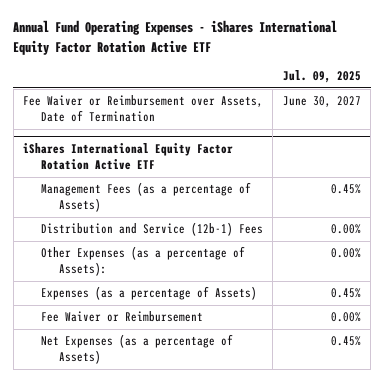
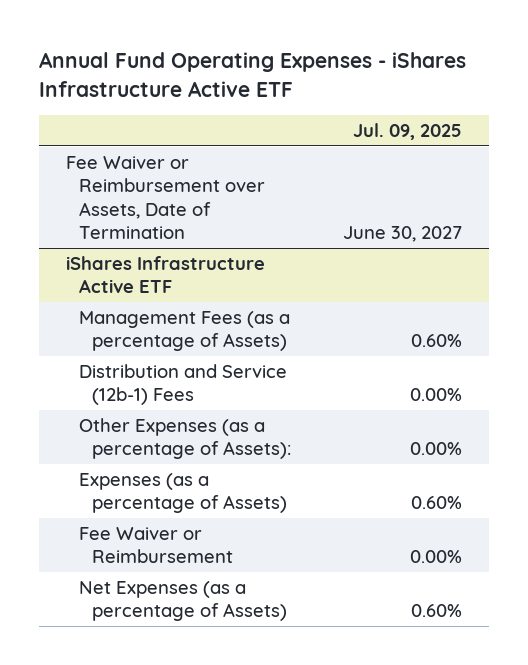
[13,20,338,55] Annual Fund Operating Expenses - iShares International Equity Factor Rotation Active ETF -> [39,52,467,97] Annual Fund Operating Expenses - iShares Infrastructure Active ETF
[23,143,234,171] iShares International Equity Factor Rotation Active ETF -> none
none -> [65,255,265,294] iShares Infrastructure Active ETF
[330,184,361,195] 0.45% -> [411,334,463,348] 0.60%
[330,288,361,299] 0.45% -> [411,496,463,510] 0.60%
[330,336,361,347] 0.45% -> [411,604,463,618] 0.60%

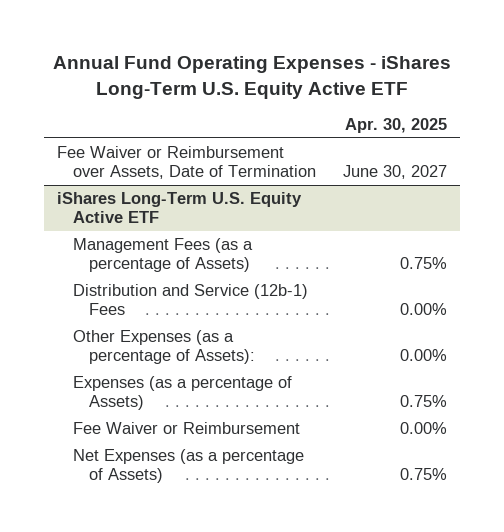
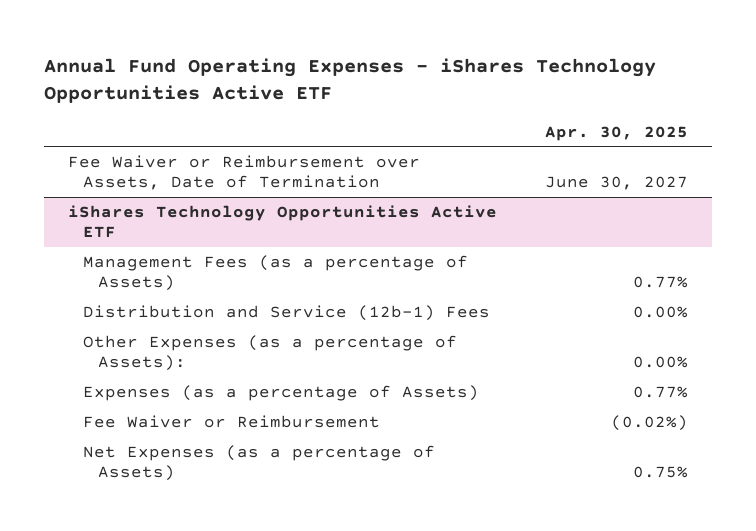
[53,56,452,99] Annual Fund Operating Expenses - iShares Long-Term U.S. Equity Active ETF -> [44,57,657,103] Annual Fund Operating Expenses - iShares Technology Opportunities Active ETF
[57,192,303,224] iShares Long-Term U.S. Equity Active ETF -> none
none -> [68,205,498,238] iShares Technology Opportunities Active ETF
[400,257,448,270] 0.75% -> [633,276,689,289] 0.77%
[400,395,448,408] 0.75% -> [633,386,689,399] 0.77%
[400,422,448,435] 0.00% -> [611,415,689,432] (0.02%)

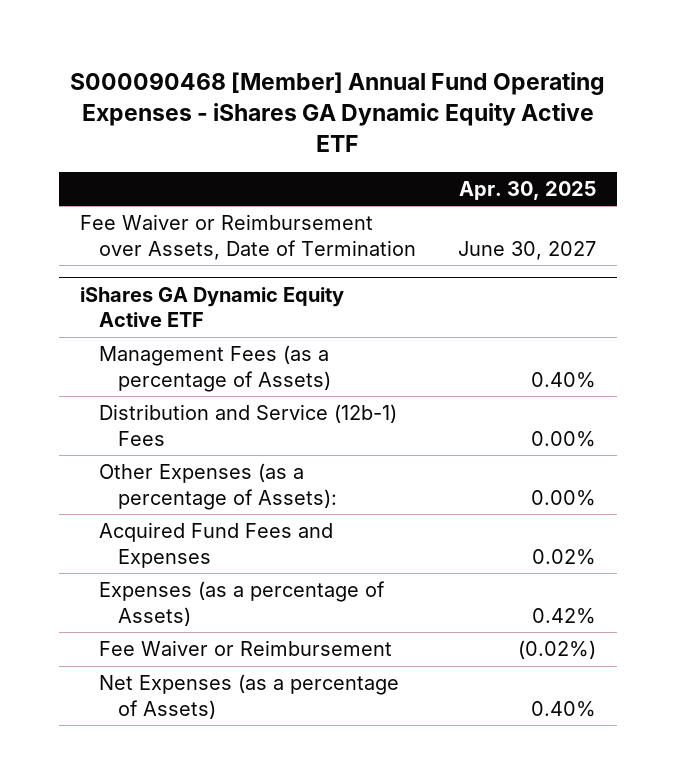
[44,57,657,103] Annual Fund Operating Expenses - iShares Technology Opportunities Active ETF -> [69,71,605,152] S000090468 [Member] Annual Fund Operating Expenses - iShares GA Dynamic Equity Active ETF
[68,205,498,238] iShares Technology Opportunities Active ETF -> none
none -> [79,286,344,328] iShares GA Dynamic Equity Active ETF
[633,276,689,289] 0.77% -> [530,371,596,388] 0.40%
none -> [98,522,333,568] Acquired Fund Fees and Expenses
[633,386,689,399] 0.77% -> [531,607,596,624] 0.42%
[633,466,689,479] 0.75% -> [530,700,596,717] 0.40%

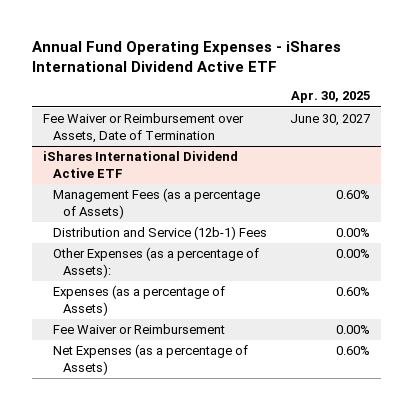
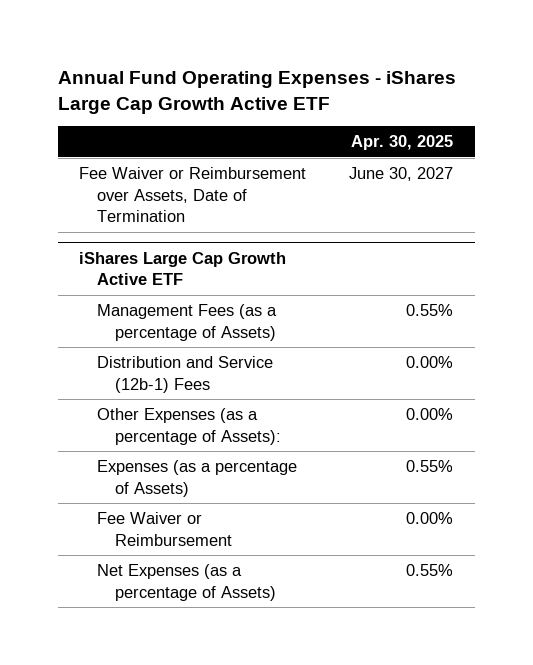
[31,40,341,73] Annual Fund Operating Expenses - iShares International Dividend Active ETF -> [57,70,456,114] Annual Fund Operating Expenses - iShares Large Cap Growth Active ETF
[43,151,239,178] iShares International Dividend Active ETF -> none
none -> [79,251,287,286] iShares Large Cap Growth Active ETF
[335,190,370,200] 0.60% -> [406,303,454,316] 0.55%
[335,287,370,297] 0.60% -> [406,459,454,472] 0.55%
[335,346,370,356] 0.60% -> [406,563,454,576] 0.55%

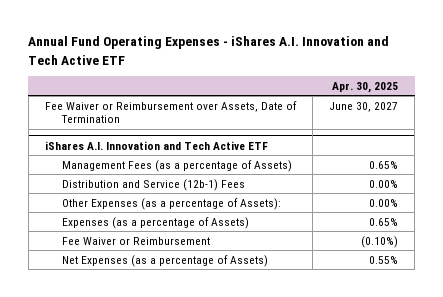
[57,70,456,114] Annual Fund Operating Expenses - iShares Large Cap Growth Active ETF -> [28,36,390,65] Annual Fund Operating Expenses - iShares A.I. Innovation and Tech Active ETF
[79,251,287,286] iShares Large Cap Growth Active ETF -> none
none -> [44,140,268,150] iShares A.I. Innovation and Tech Active ETF
[406,303,454,316] 0.55% -> [369,160,399,169] 0.65%
[406,459,454,472] 0.55% -> [369,217,399,226] 0.65%
[406,511,454,524] 0.00% -> [361,235,399,248] (0.10%)

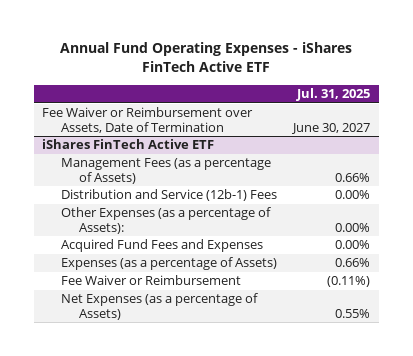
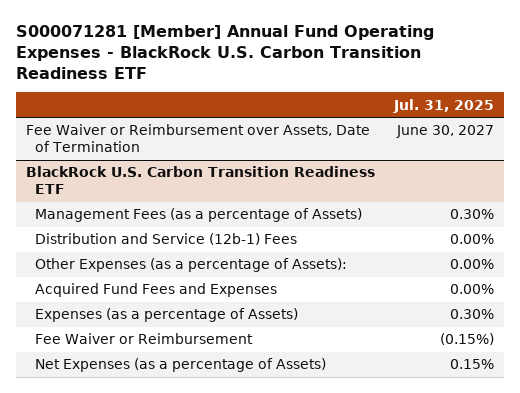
[60,42,353,73] Annual Fund Operating Expenses - iShares FinTech Active ETF -> [16,25,435,79] S000071281 [Member] Annual Fund Operating Expenses - BlackRock U.S. Carbon Transition Readiness ETF
[42,139,215,150] iShares FinTech Active ETF -> none
none -> [25,166,375,195] BlackRock U.S. Carbon Transition Readiness ETF
[335,172,371,182] 0.66% -> [449,209,494,220] 0.30%
[335,258,371,268] 0.66% -> [449,309,494,320] 0.30%
[327,276,371,288] (0.11%) -> [439,333,494,346] (0.15%)
[335,308,371,318] 0.55% -> [449,359,494,370] 0.15%

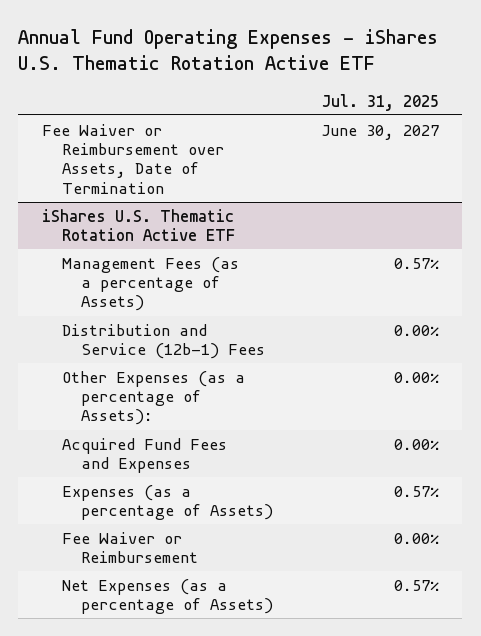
[16,25,435,79] S000071281 [Member] Annual Fund Operating Expenses - BlackRock U.S. Carbon Transition Readiness ETF -> [18,29,439,71] Annual Fund Operating Expenses - iShares U.S. Thematic Rotation Active ETF
[25,166,375,195] BlackRock U.S. Carbon Transition Readiness ETF -> none
none -> [41,208,235,242] iShares U.S. Thematic Rotation Active ETF
[449,209,494,220] 0.30% -> [393,257,439,269] 0.57%
[449,309,494,320] 0.30% -> [393,485,439,497] 0.57%
[439,333,494,346] (0.15%) -> [393,532,439,544] 0.00%
[449,359,494,370] 0.15% -> [393,579,439,591] 0.57%

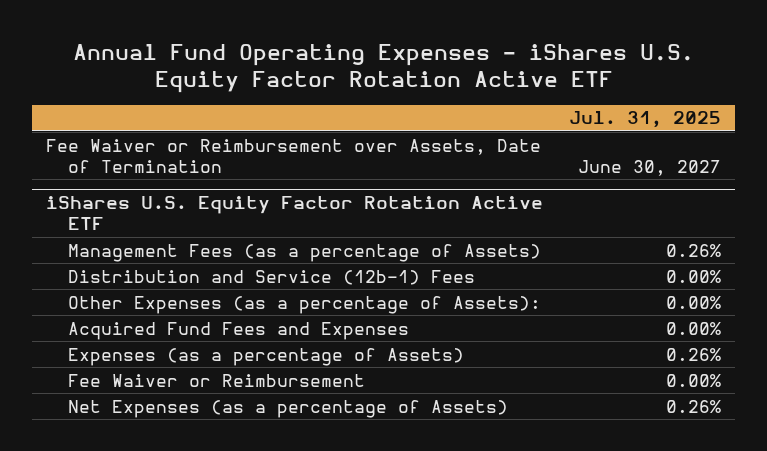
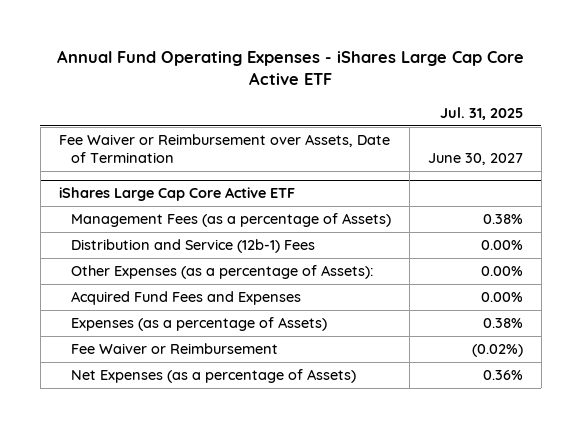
[72,43,694,94] Annual Fund Operating Expenses - iShares U.S. Equity Factor Rotation Active ETF -> [56,49,524,86] Annual Fund Operating Expenses - iShares Large Cap Core Active ETF
[45,196,543,231] iShares U.S. Equity Factor Rotation Active ETF -> none
none -> [58,187,295,202] iShares Large Cap Core Active ETF
[666,243,722,257] 0.26% -> [482,214,523,225] 0.38%
[666,347,722,361] 0.26% -> [482,318,523,329] 0.38%
[666,373,722,387] 0.00% -> [471,344,523,358] (0.02%)
[666,399,722,413] 0.26% -> [482,370,523,381] 0.36%

